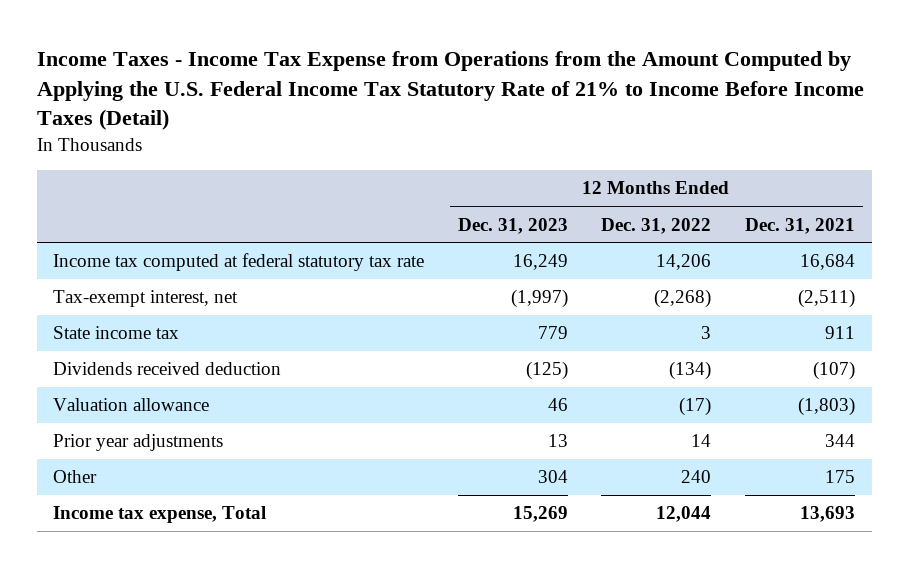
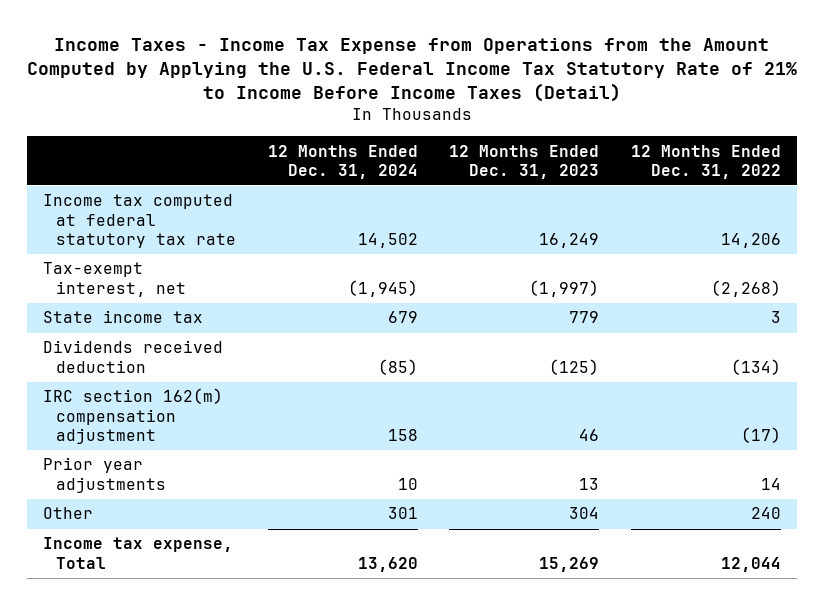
[744,217,855,234] Dec. 31, 2021 -> none
none -> [267,144,418,179] 12 Months Ended Dec. 31, 2024
[53,398,210,412] Valuation allowance -> [42,388,223,444] IRC section 162(m) compensation adjustment

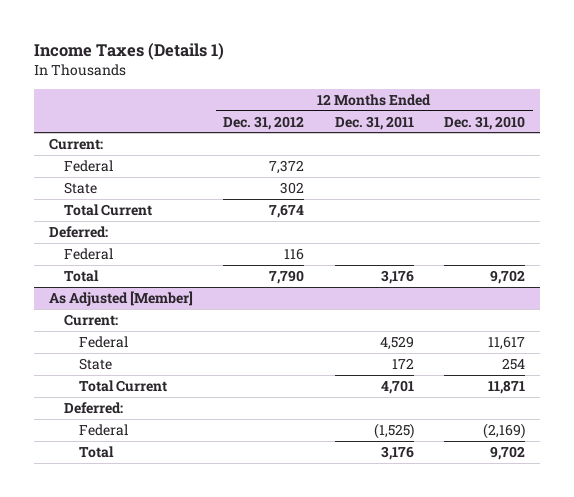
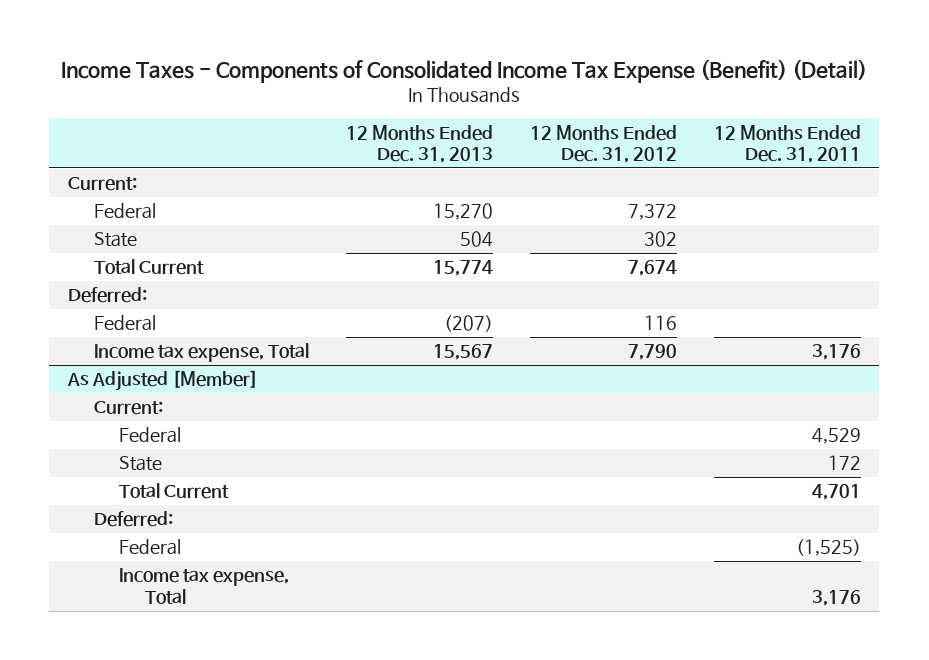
[33,42,224,60] Income Taxes (Details 1) -> [61,58,868,83] Income Taxes - Components of Consolidated Income Tax Expense (Benefit) (Detail)
[444,115,526,130] Dec. 31, 2010 -> none
none -> [345,124,493,164] 12 Months Ended Dec. 31, 2013
[63,269,99,282] Total -> [93,343,309,363] Income tax expense, Total
[78,445,114,458] Total -> [119,568,290,604] Income tax expense, Total

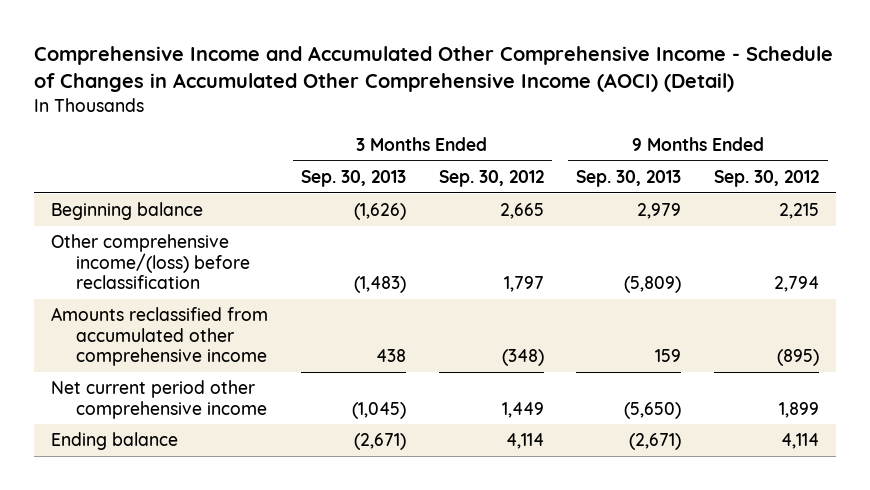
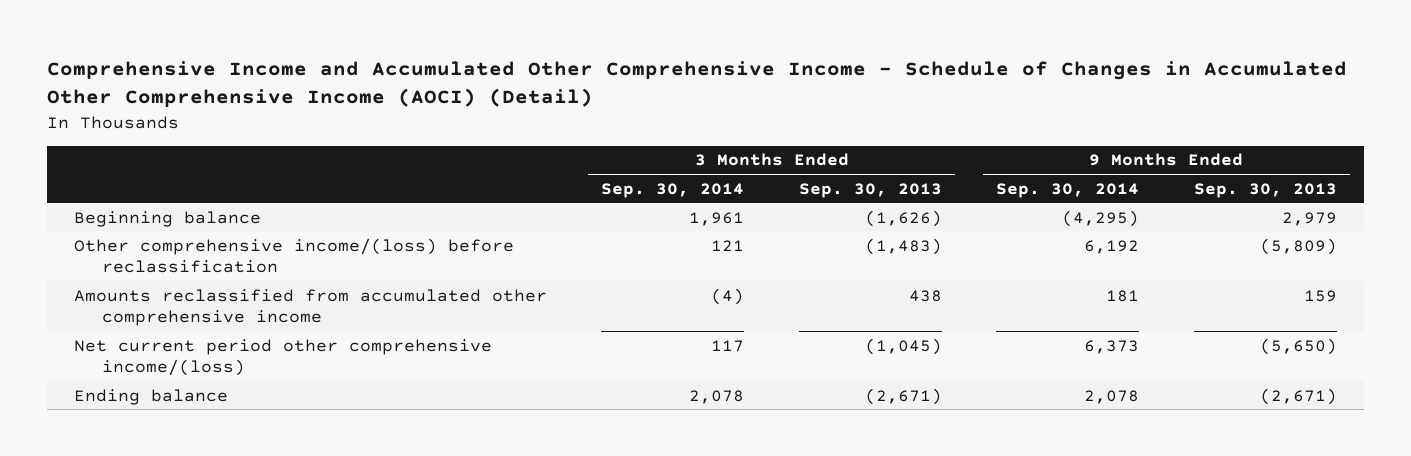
[438,169,544,187] Sep. 30, 2012 -> none
[714,169,820,187] Sep. 30, 2012 -> none
none -> [601,182,745,198] Sep. 30, 2014
none -> [996,182,1140,198] Sep. 30, 2014
[50,380,268,419] Net current period other comprehensive income -> [73,338,492,376] Net current period other comprehensive income/(loss)

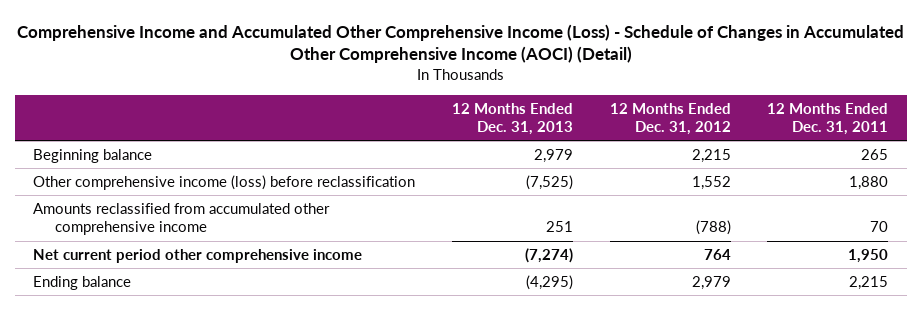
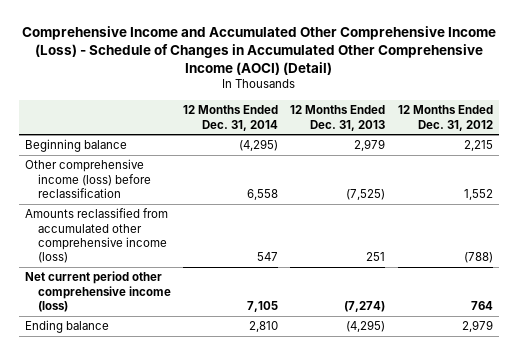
[767,102,889,136] 12 Months Ended Dec. 31, 2011 -> none
none -> [183,105,279,131] 12 Months Ended Dec. 31, 2014
[33,202,331,236] Amounts reclassified from accumulated other comprehensive income -> [24,208,168,264] Amounts reclassified from accumulated other comprehensive income (loss)
[33,248,363,263] Net current period other comprehensive income -> [24,271,171,312] Net current period other comprehensive income (loss)

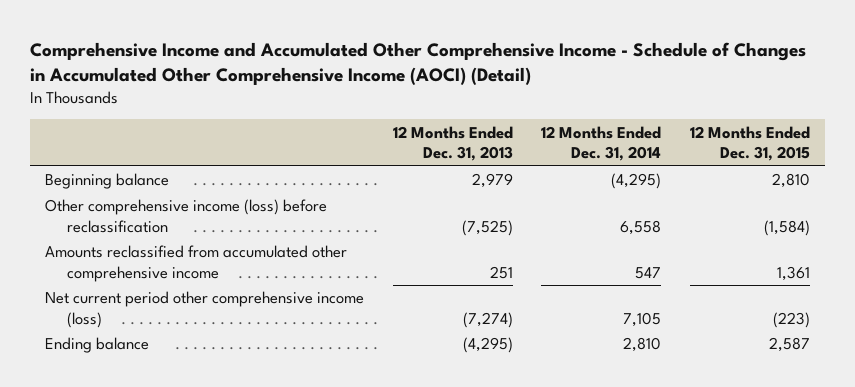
[21,25,496,75] Comprehensive Income and Accumulated Other Comprehensive Income (Loss) - Schedule of Changes in Accumulated Other Comprehensive Income (AOCI) (Detail) -> [30,41,807,86] Comprehensive Income and Accumulated Other Comprehensive Income - Schedule of Changes in Accumulated Other Comprehensive Income (AOCI) (Detail)
[397,105,493,131] 12 Months Ended Dec. 31, 2012 -> none
none -> [690,125,811,162] 12 Months Ended Dec. 31, 2015
[24,208,168,264] Amounts reclassified from accumulated other comprehensive income (loss) -> [44,245,347,282] Amounts reclassified from accumulated other comprehensive income

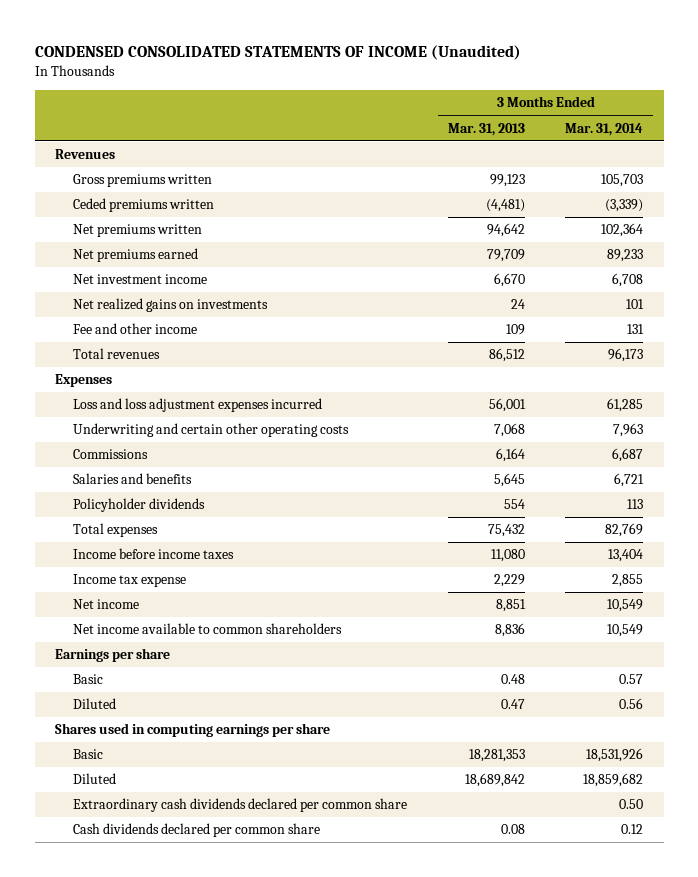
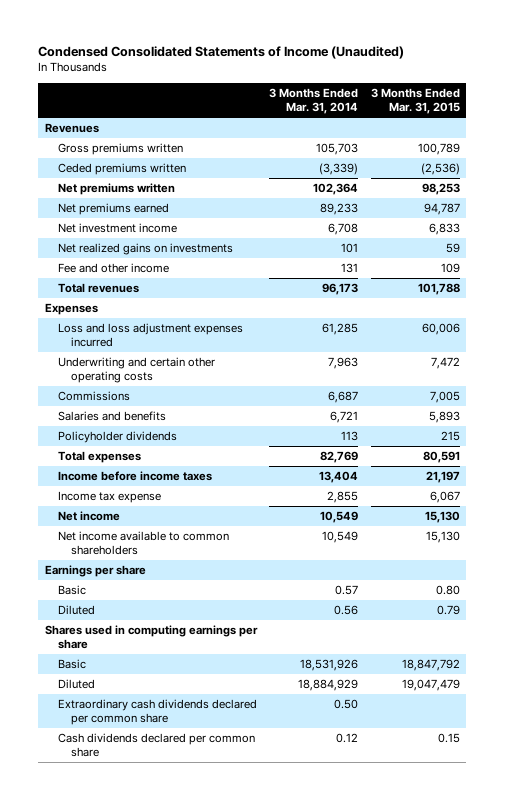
[34,44,521,60] CONDENSED CONSOLIDATED STATEMENTS OF INCOME (Unaudited) -> [38,46,405,60] Condensed Consolidated Statements of Income (Unaudited)
[447,122,525,136] Mar. 31, 2013 -> none
none -> [371,88,461,115] 3 Months Ended Mar. 31, 2015
[583,773,644,788] 18,859,682 -> [298,679,359,692] 18,884,929

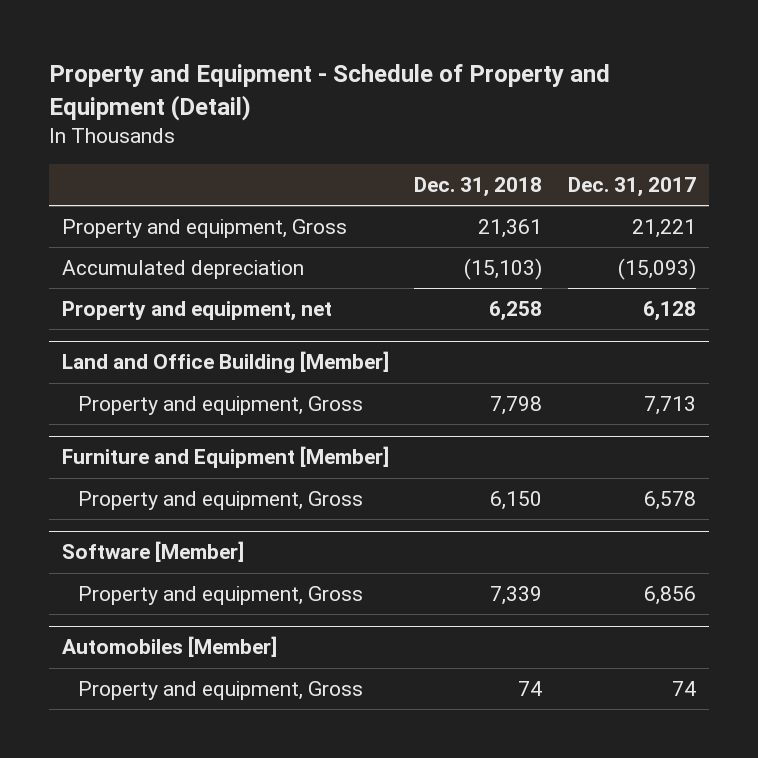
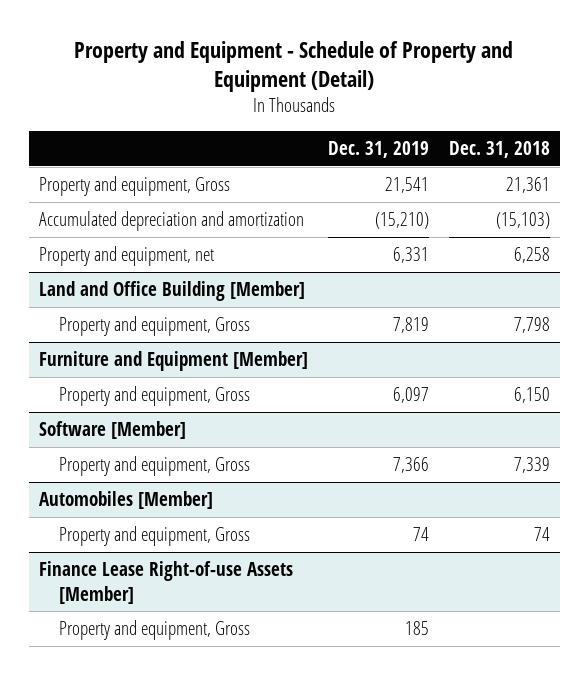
[567,177,696,198] Dec. 31, 2017 -> none
none -> [327,140,429,158] Dec. 31, 2019
[62,260,305,280] Accumulated depreciation -> [38,211,304,232] Accumulated depreciation and amortization
none -> [38,561,293,604] Finance Lease Right-of-use Assets [Member]
none -> [59,620,251,641] Property and equipment, Gross

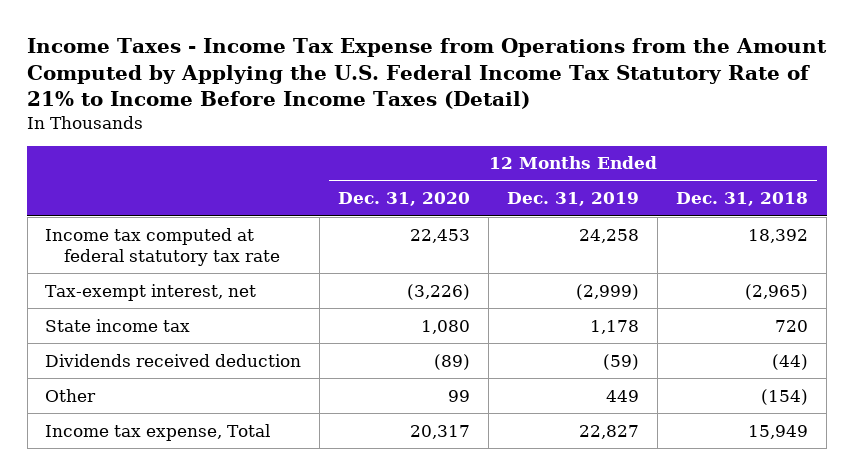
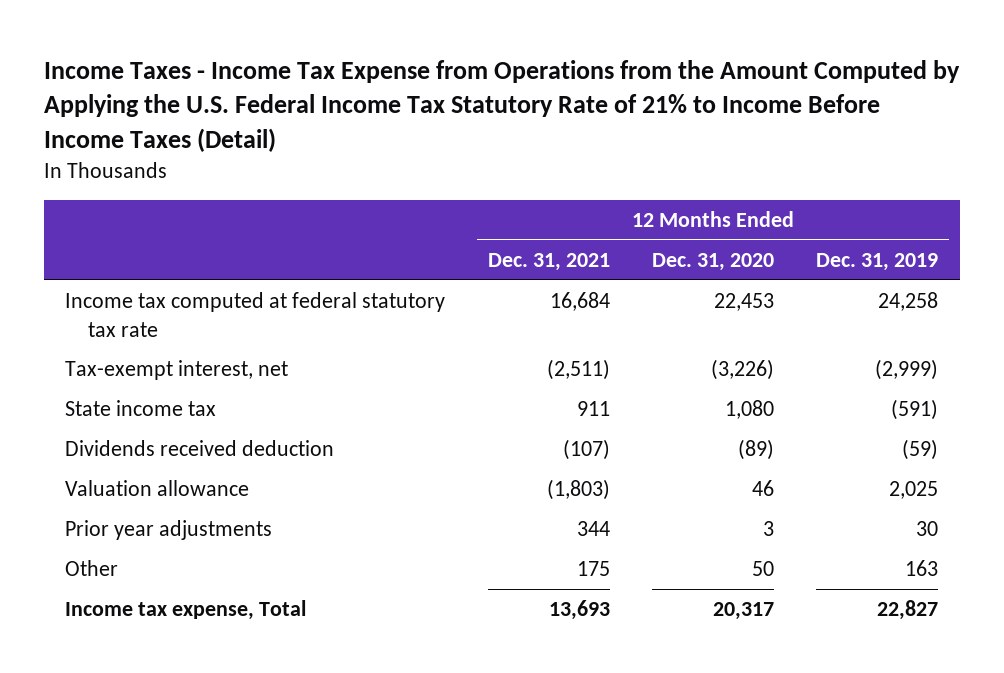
[676,192,809,207] Dec. 31, 2018 -> none
none -> [487,253,610,272] Dec. 31, 2021
[590,319,640,334] 1,178 -> [891,399,939,421] (591)
none -> [65,480,250,497] Valuation allowance
none -> [65,520,273,541] Prior year adjustments
[448,389,471,402] 99 -> [752,561,775,577] 50
[606,389,640,402] 449 -> [905,560,939,577] 163

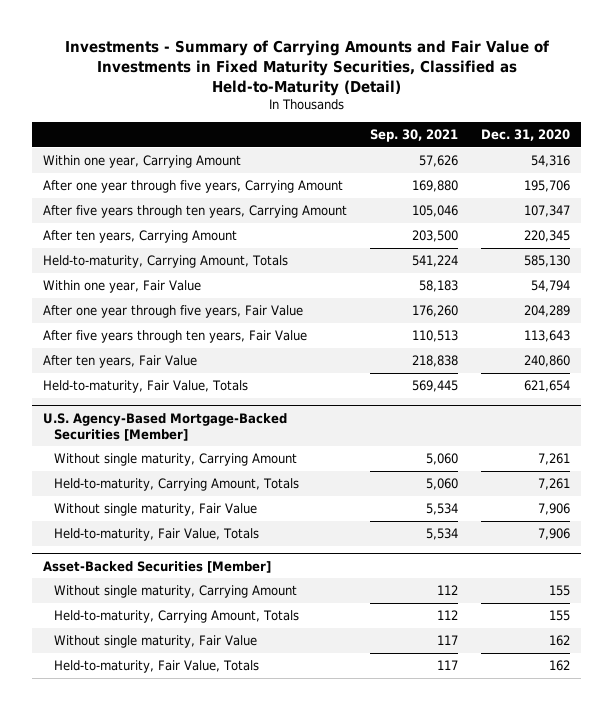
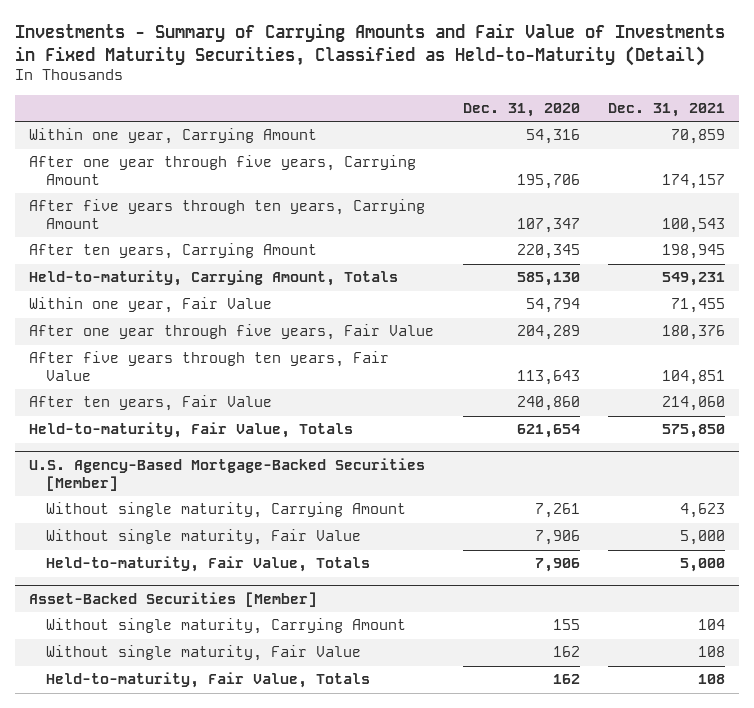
[370,129,459,143] Sep. 30, 2021 -> none
none -> [608,103,726,118] Dec. 31, 2021
[53,478,299,492] Held-to-maturity, Carrying Amount, Totals -> none
[53,610,299,624] Held-to-maturity, Carrying Amount, Totals -> none

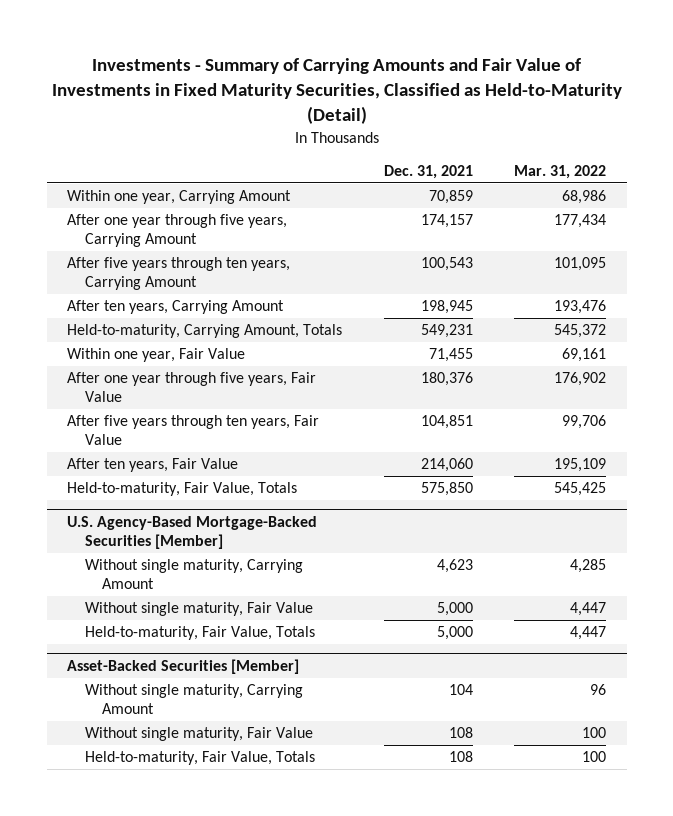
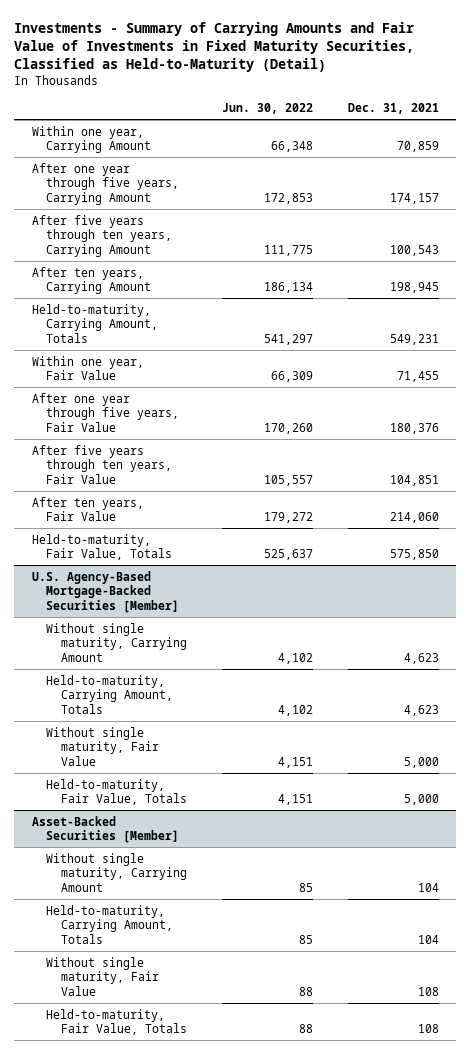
[514,164,607,179] Mar. 31, 2022 -> none
none -> [221,103,313,115] Jun. 30, 2022
none -> [46,674,173,714] Held-to-maturity, Carrying Amount, Totals
none -> [46,904,173,944] Held-to-maturity, Carrying Amount, Totals

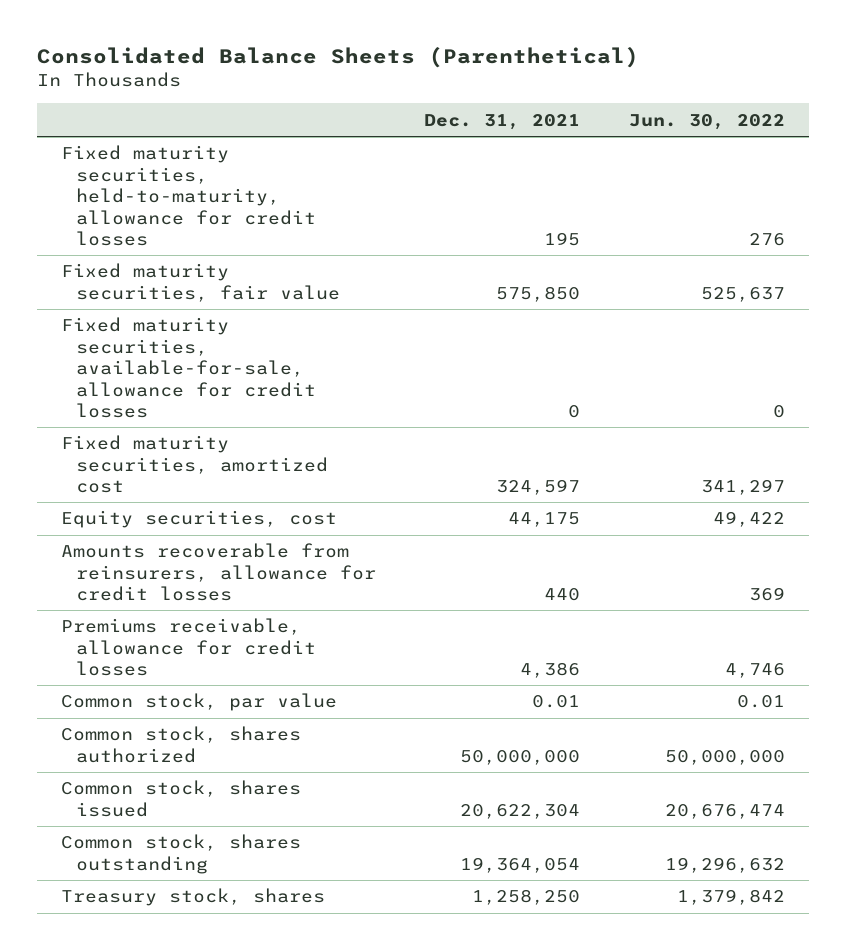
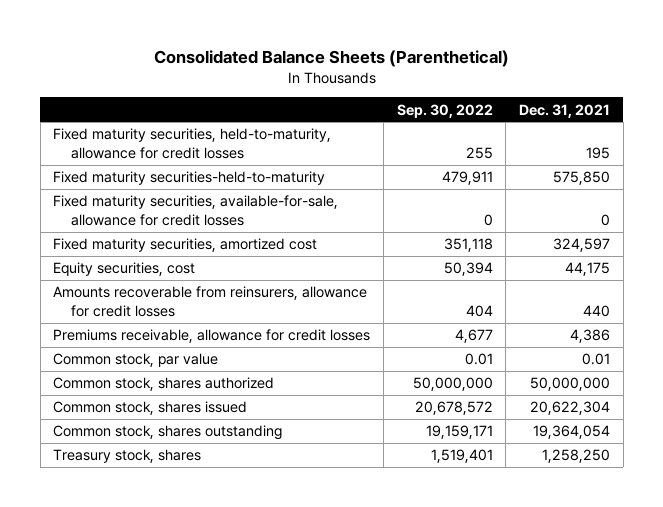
[628,113,785,130] Jun. 30, 2022 -> none
none -> [396,103,493,118] Sep. 30, 2022
[60,263,340,302] Fixed maturity securities, fair value -> [53,171,326,186] Fixed maturity securities-held-to-maturity

